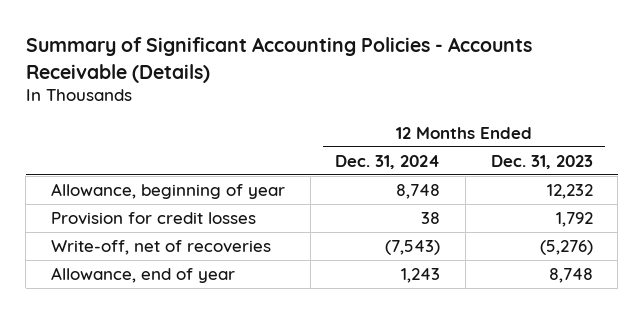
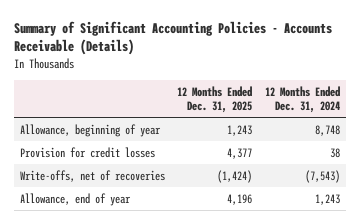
[490,154,593,169] Dec. 31, 2023 -> none
none -> [177,85,253,114] 12 Months Ended Dec. 31, 2025
[50,240,271,256] Write-off, net of recoveries -> [20,169,166,182] Write-offs, net of recoveries

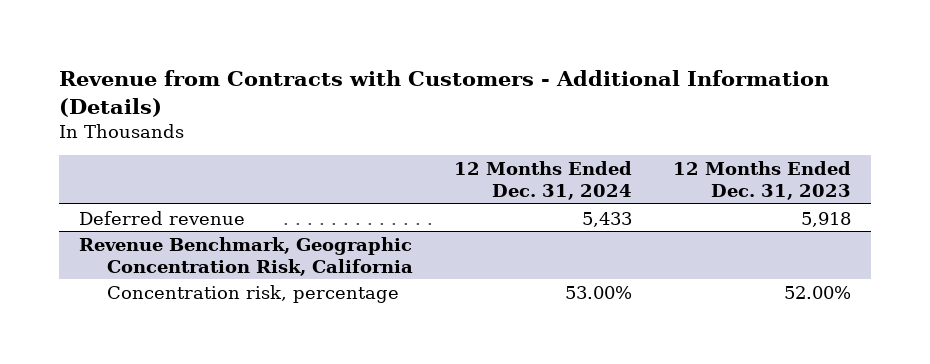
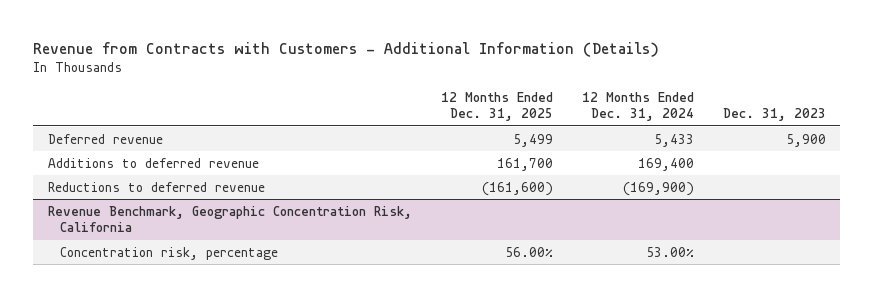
[672,160,851,200] 12 Months Ended Dec. 31, 2023 -> none
none -> [440,92,553,122] 12 Months Ended Dec. 31, 2025
none -> [722,108,826,122] Dec. 31, 2023
none -> [47,157,259,168] Additions to deferred revenue
none -> [47,181,265,192] Reductions to deferred revenue

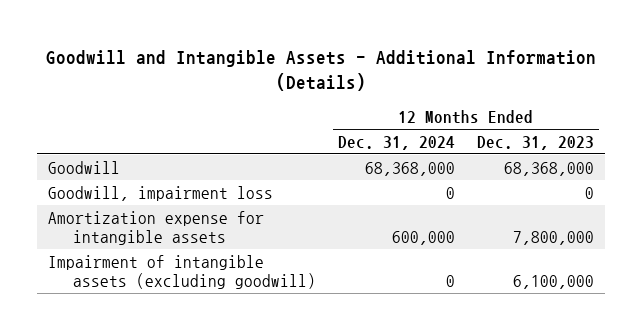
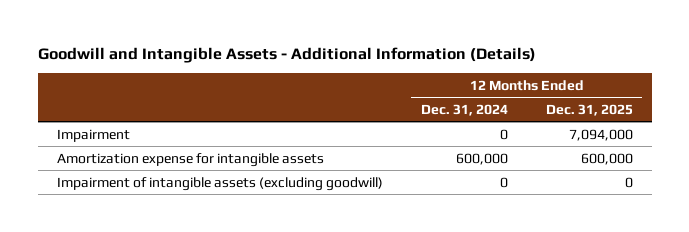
[477,135,595,150] Dec. 31, 2023 -> none
none -> [545,103,633,116] Dec. 31, 2025
[48,160,121,174] Goodwill -> none
[48,185,274,201] Goodwill, impairment loss -> [56,128,130,142] Impairment

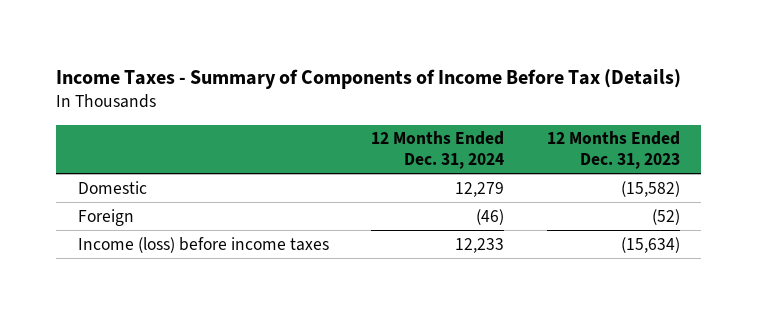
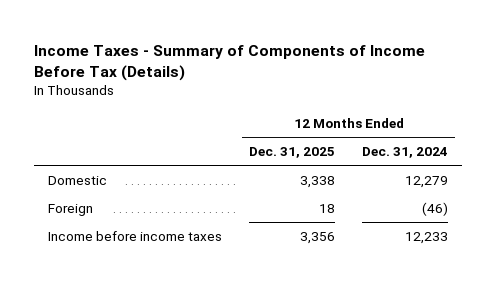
[546,131,680,170] 12 Months Ended Dec. 31, 2023 -> none
none -> [249,146,336,158] Dec. 31, 2025
[77,236,329,253] Income (loss) before income taxes -> [47,230,222,241] Income before income taxes

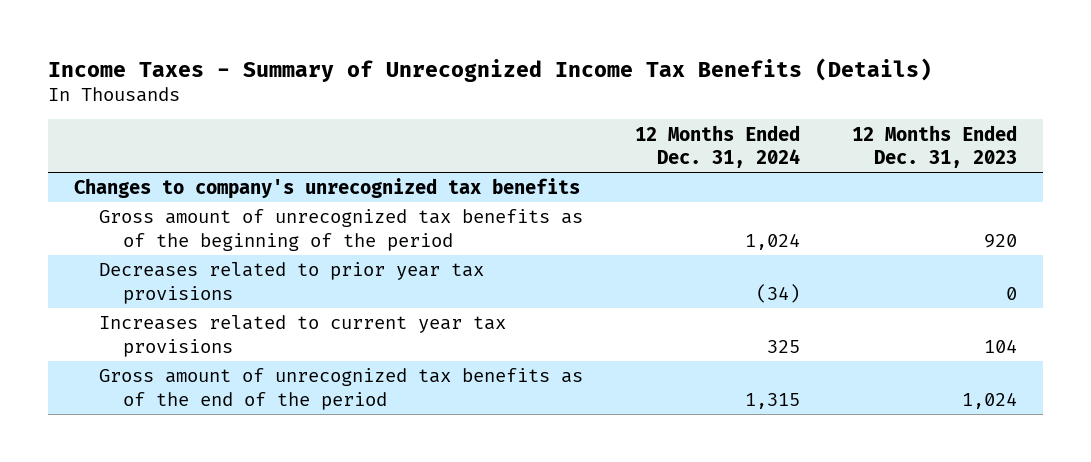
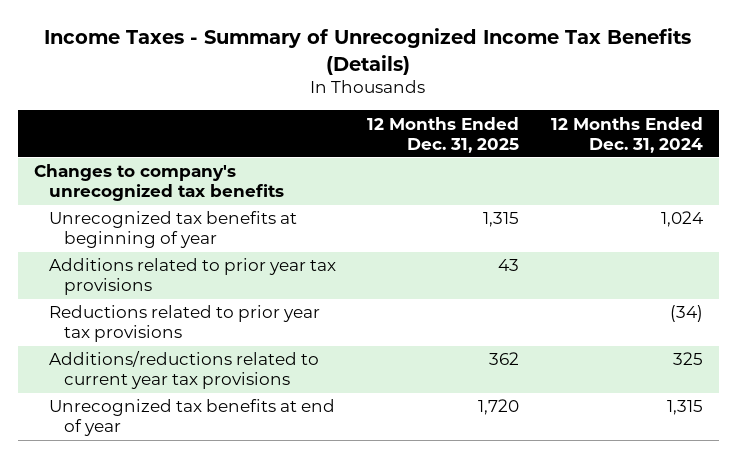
[852,124,1018,169] 12 Months Ended Dec. 31, 2023 -> none
none -> [367,116,520,153] 12 Months Ended Dec. 31, 2025
[98,209,583,251] Gross amount of unrecognized tax benefits as of the beginning of the period -> [48,211,297,249] Unrecognized tax benefits at beginning of year
none -> [48,258,336,296] Additions related to prior year tax provisions
[98,262,484,304] Decreases related to prior year tax provisions -> [48,305,320,343] Reductions related to prior year tax provisions
[98,315,506,357] Increases related to current year tax provisions -> [48,351,319,390] Additions/reductions related to current year tax provisions
[98,368,583,410] Gross amount of unrecognized tax benefits as of the end of the period -> [48,399,335,437] Unrecognized tax benefits at end of year

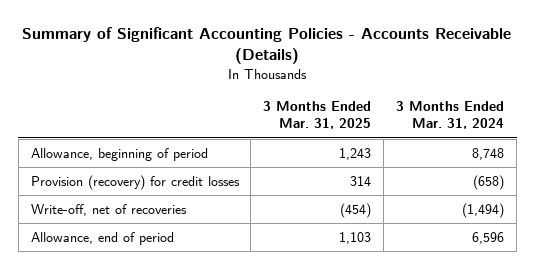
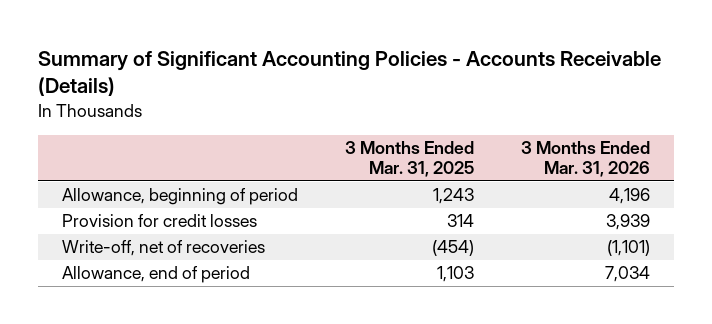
[396,101,505,130] 3 Months Ended Mar. 31, 2024 -> none
none -> [521,140,651,178] 3 Months Ended Mar. 31, 2026
[30,174,240,190] Provision (recovery) for credit losses -> [61,214,257,228] Provision for credit losses

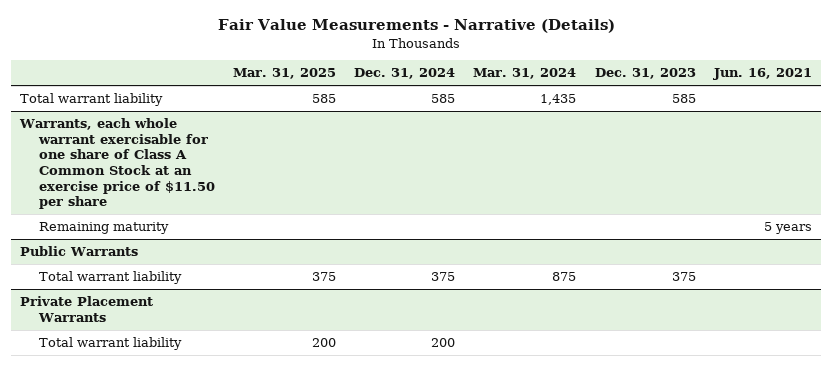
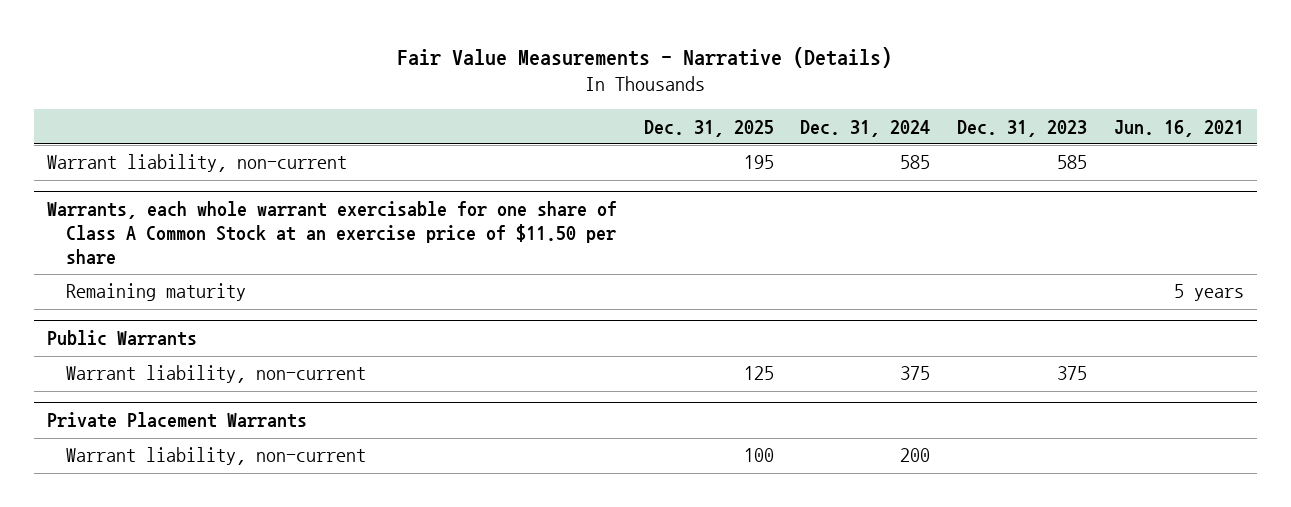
[232,68,336,80] Mar. 31, 2025 -> none
[473,68,577,80] Mar. 31, 2024 -> none
none -> [643,119,774,137] Dec. 31, 2025
[19,93,163,107] Total warrant liability -> [47,154,348,173] Warrant liability, non-current
[38,271,182,285] Total warrant liability -> [66,365,367,384] Warrant liability, non-current
[38,337,182,351] Total warrant liability -> [66,447,367,466] Warrant liability, non-current

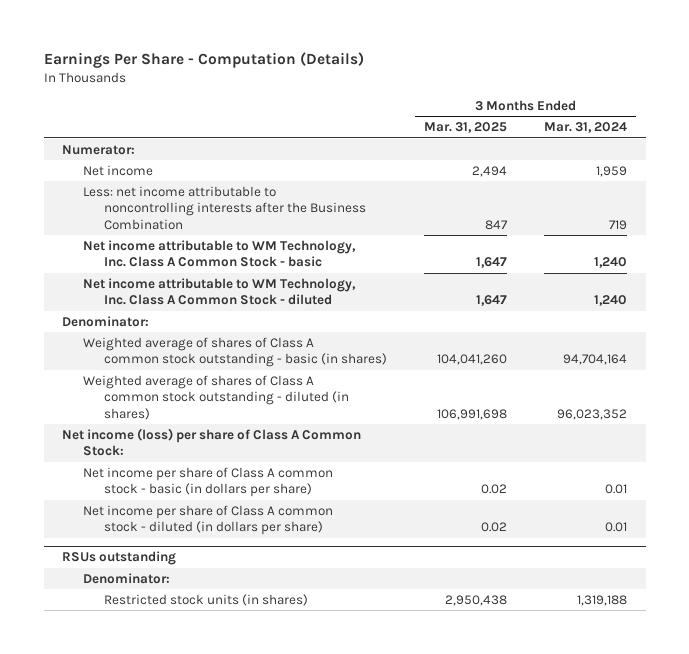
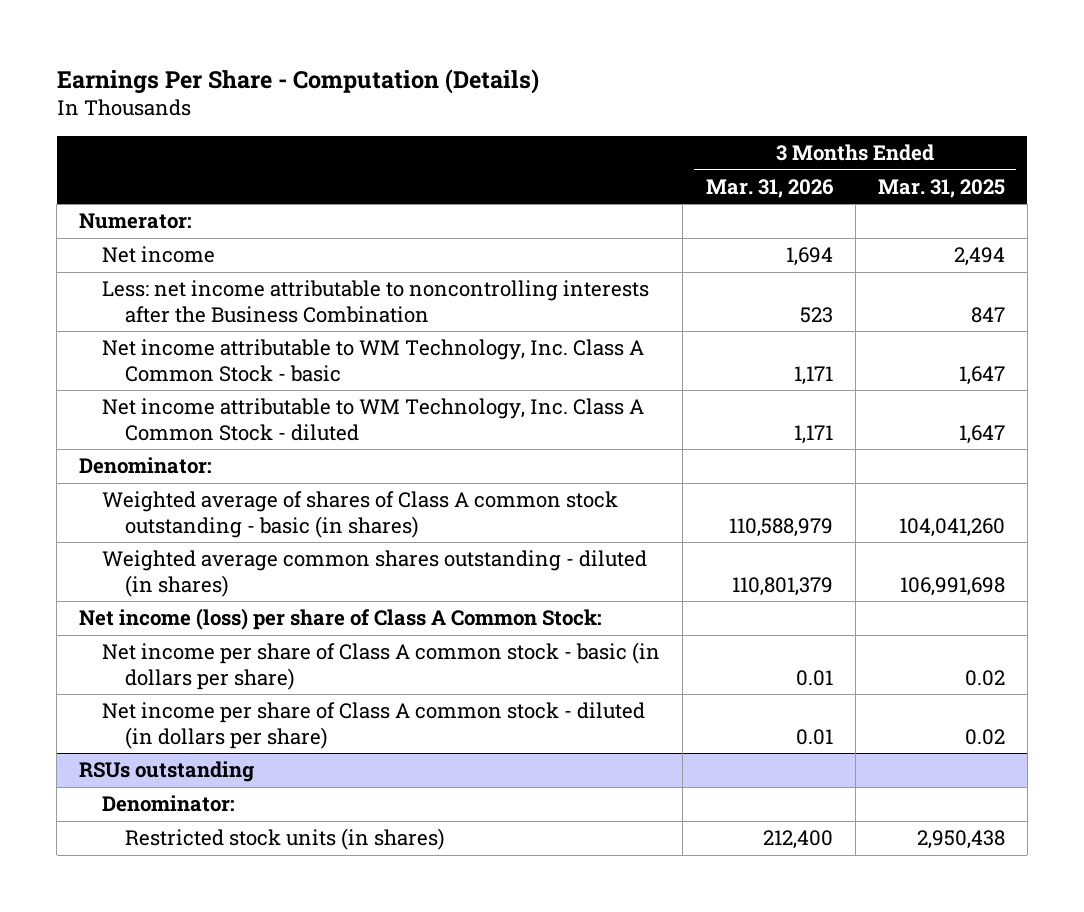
[544,122,628,134] Mar. 31, 2024 -> none
none -> [705,178,834,198] Mar. 31, 2026
[83,374,350,420] Weighted average of shares of Class A common stock outstanding - diluted (in shares) -> [102,550,648,597] Weighted average common shares outstanding - diluted (in shares)

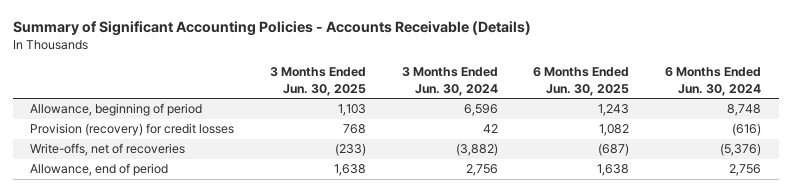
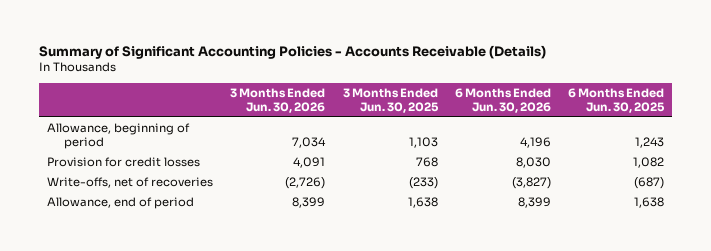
[401,67,498,96] 3 Months Ended Jun. 30, 2024 -> none
[665,67,762,96] 6 Months Ended Jun. 30, 2024 -> none
none -> [230,87,326,113] 3 Months Ended Jun. 30, 2026
none -> [454,87,551,113] 6 Months Ended Jun. 30, 2026
[30,123,235,137] Provision (recovery) for credit losses -> [47,157,201,168] Provision for credit losses

